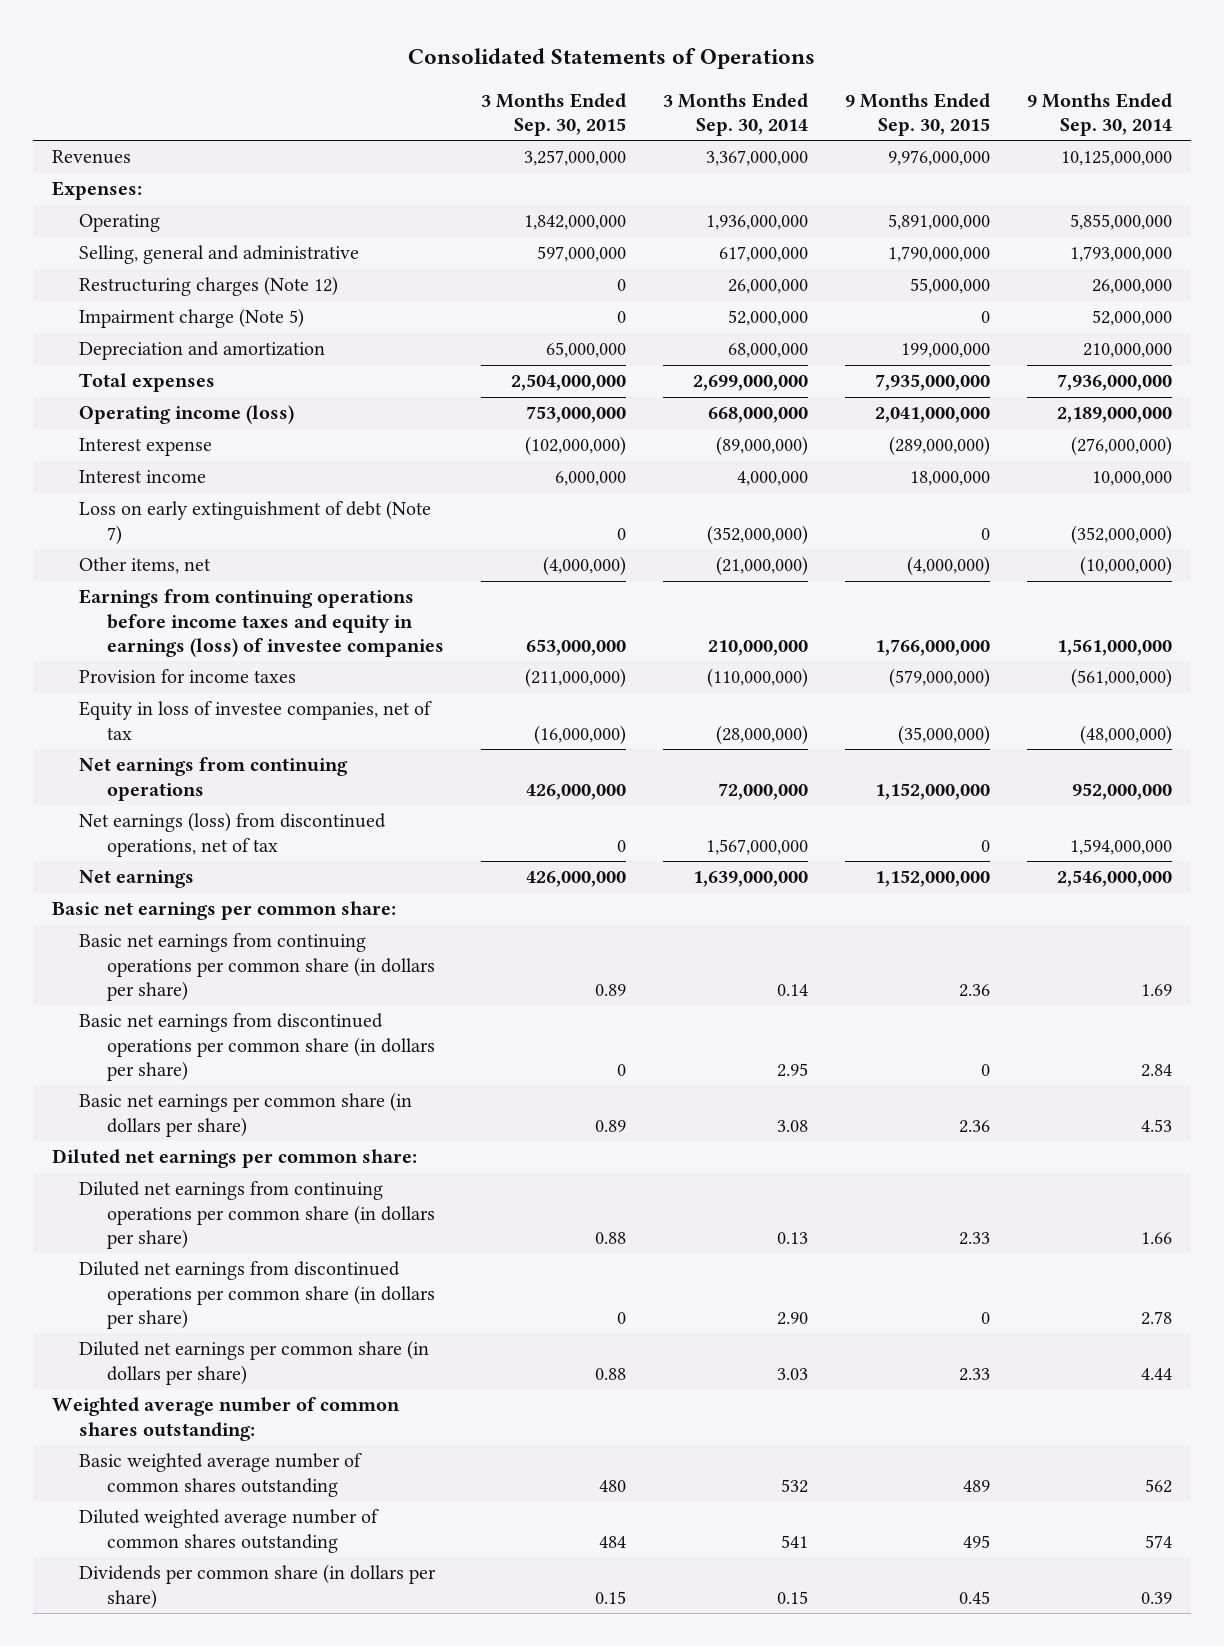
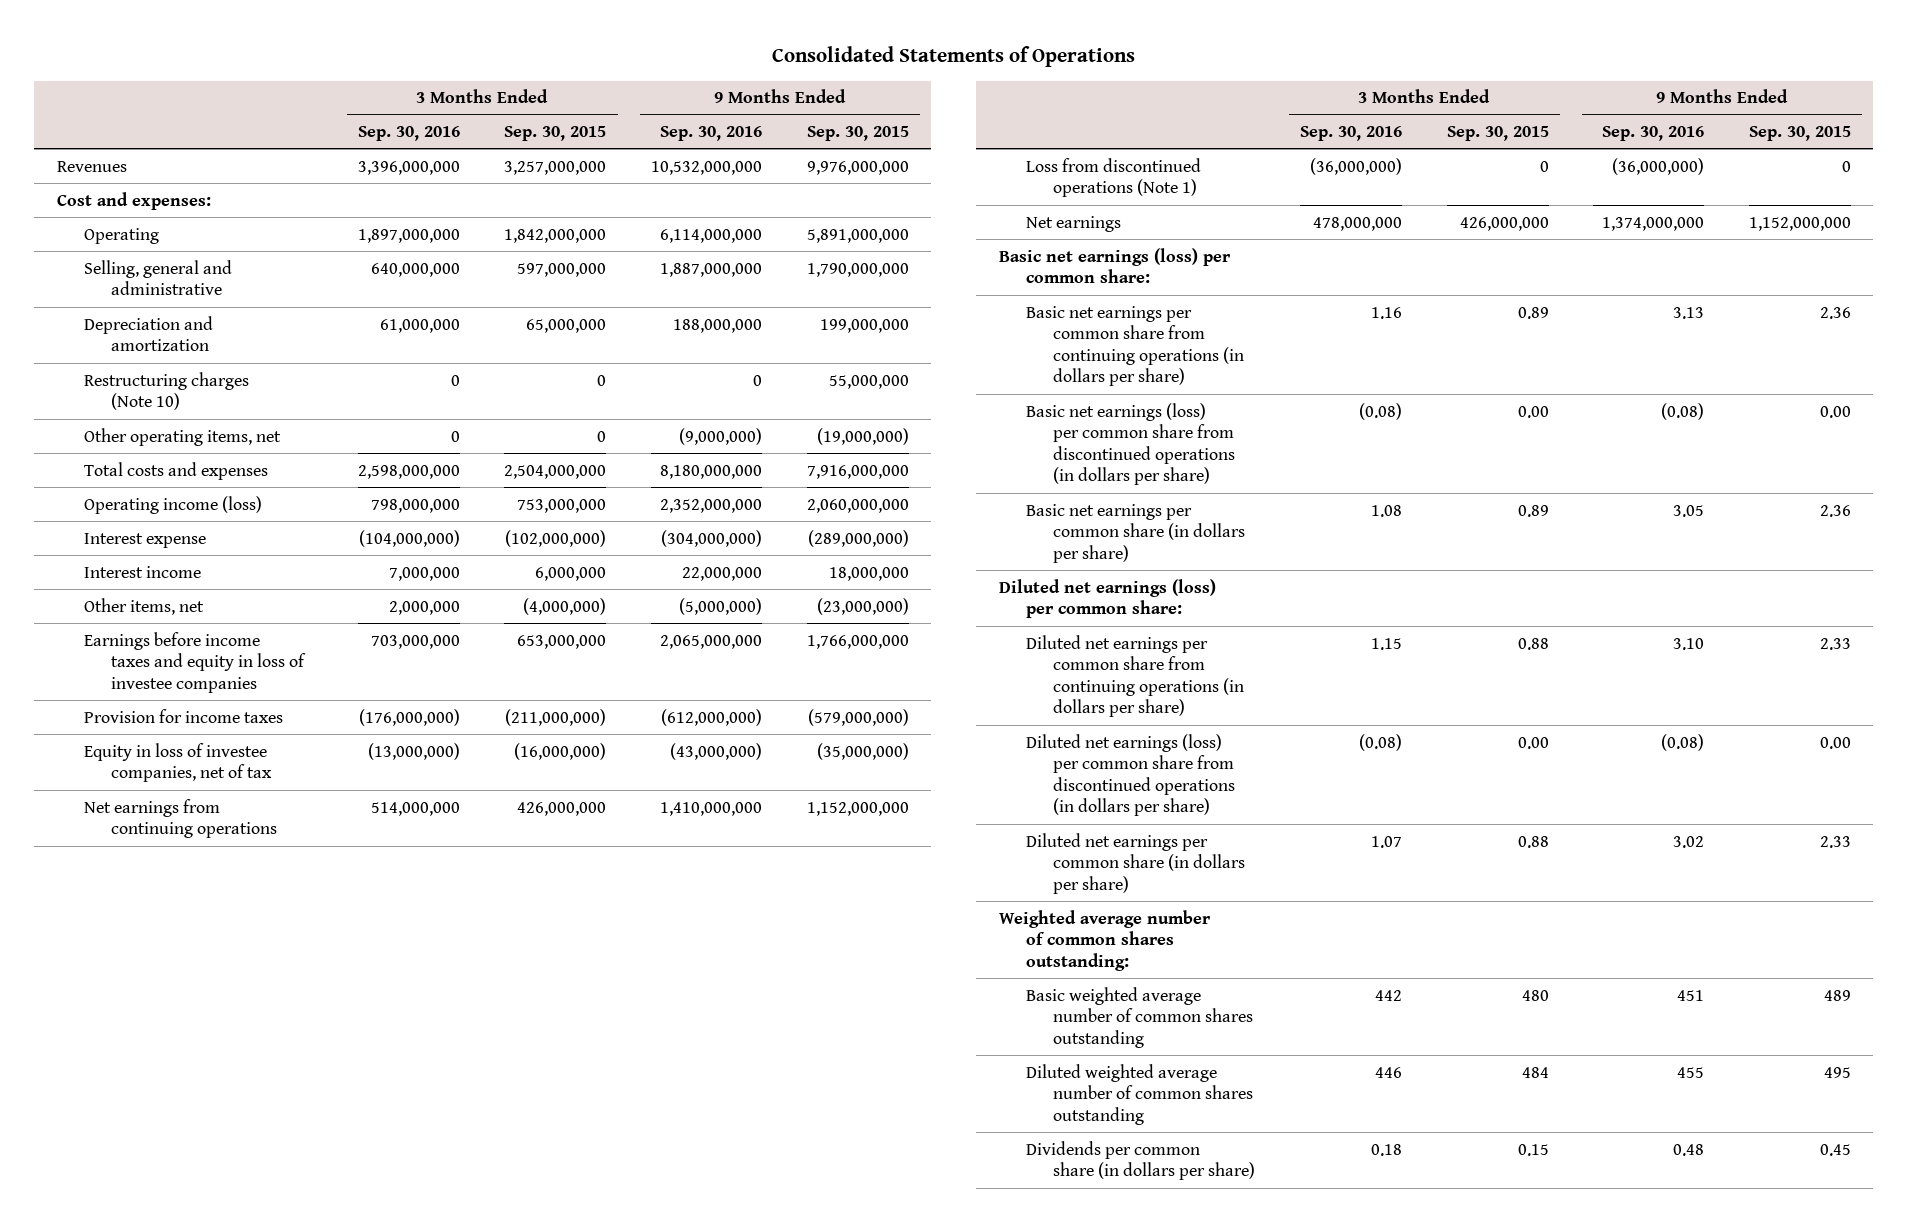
[663,92,809,136] 3 Months Ended Sep. 30, 2014 -> none
[1027,92,1173,136] 9 Months Ended Sep. 30, 2014 -> none
none -> [357,126,460,142] Sep. 30, 2016
none -> [660,126,763,142] Sep. 30, 2016
[51,181,142,201] Expenses: -> [56,191,211,210] Cost and expenses:
[79,276,339,297] Restructuring charges (Note 12) -> none
[79,308,305,329] Impairment charge (Note 5) -> none
none -> [83,371,249,411] Restructuring charges (Note 10)
none -> [83,427,281,446] Other operating items, net
[79,373,216,393] Total expenses -> [83,461,268,480] Total costs and expenses
[875,374,991,392] 7,935,000,000 -> [806,464,909,479] 7,916,000,000
[875,407,991,424] 2,041,000,000 -> [806,498,909,513] 2,060,000,000
[79,500,432,545] Loss on early extinguishment of debt (Note 7) -> none
[907,556,991,577] (4,000,000) -> [816,597,909,615] (23,000,000)
[79,589,444,657] Earnings from continuing operations before income taxes and equity in earnings (loss) of investee companies -> [83,631,307,693] Earnings before income taxes and equity in loss of investee companies
[79,812,387,857] Net earnings (loss) from discontinued operations, net of tax -> [1025,157,1201,198] Loss from discontinued operations (Note 1)
[51,901,396,921] Basic net earnings per common share: -> [998,247,1231,284] Basic net earnings (loss) per common share:
[79,933,435,1001] Basic net earnings from continuing operations per common share (in dollars per share) -> [1025,305,1245,387] Basic net earnings per common share from continuing operations (in dollars per share)
[79,1013,435,1081] Basic net earnings from discontinued operations per common share (in dollars per share) -> [1025,402,1236,486] Basic net earnings (loss) per common share from discontinued operations (in dollars per share)
[616,1063,626,1076] 0 -> [1517,405,1549,418] 0.00
[981,1063,991,1076] 0 -> [1819,405,1851,418] 0.00
[51,1149,417,1169] Diluted net earnings per common share: -> [998,578,1216,619] Diluted net earnings (loss) per common share:
[79,1181,435,1249] Diluted net earnings from continuing operations per common share (in dollars per share) -> [1025,634,1245,718] Diluted net earnings per common share from continuing operations (in dollars per share)
[79,1261,435,1329] Diluted net earnings from discontinued operations per common share (in dollars per share) -> [1025,733,1236,817] Diluted net earnings (loss) per common share from discontinued operations (in dollars per share)
[616,1311,626,1324] 0 -> [1517,736,1549,749] 0.00
[981,1311,991,1324] 0 -> [1819,736,1851,749] 0.00

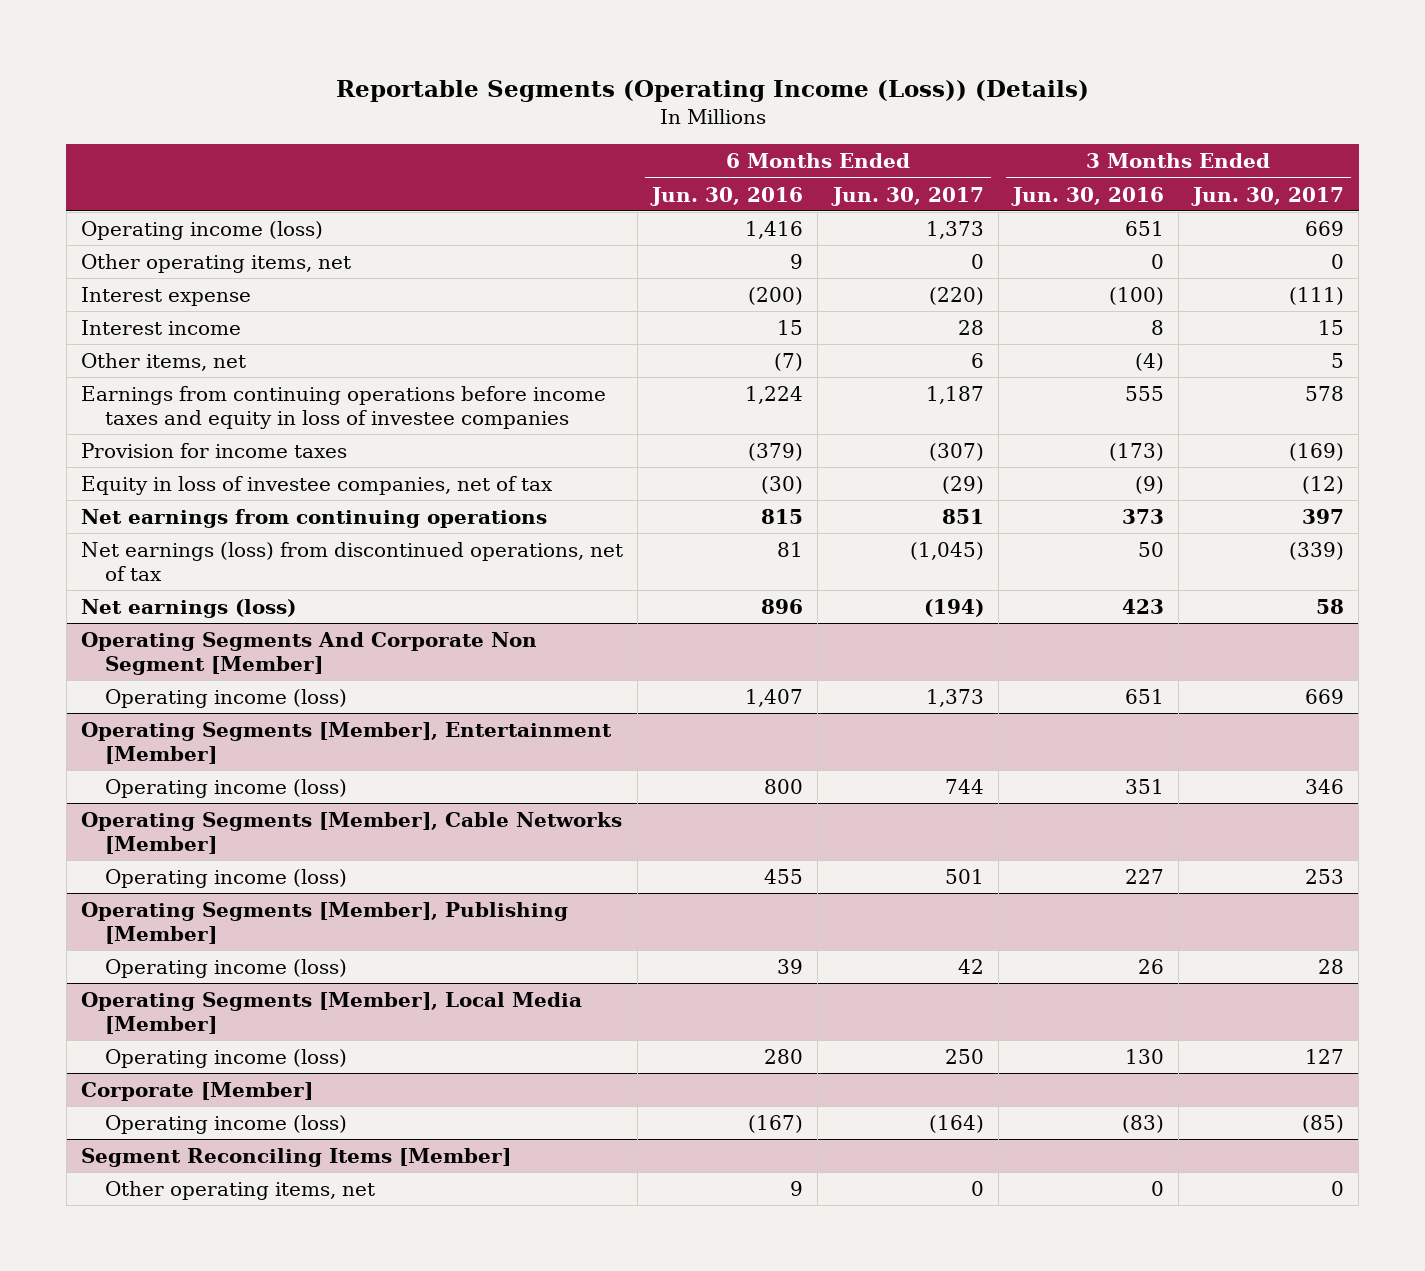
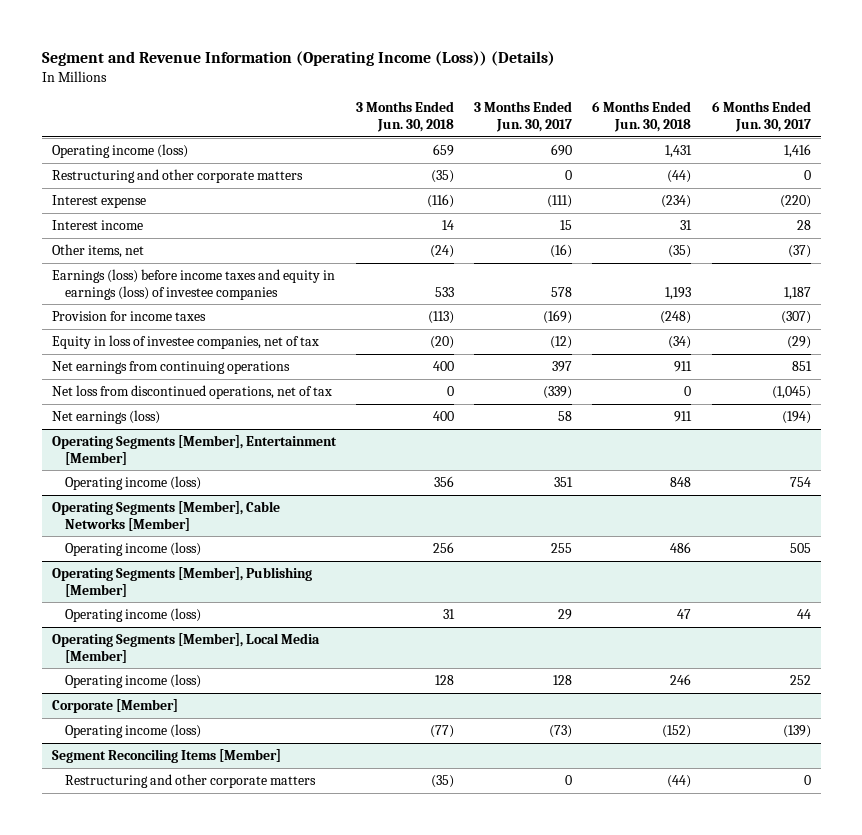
[335,80,1089,103] Reportable Segments (Operating Income (Loss)) (Details) -> [41,51,555,67] Segment and Revenue Information (Operating Income (Loss)) (Details)
[650,186,804,206] Jun. 30, 2016 -> none
[1010,186,1164,206] Jun. 30, 2016 -> none
none -> [355,101,454,133] 3 Months Ended Jun. 30, 2018
none -> [592,101,692,133] 6 Months Ended Jun. 30, 2018
[80,253,351,273] Other operating items, net -> none
[925,220,984,239] 1,373 -> [783,143,811,158] 1,416
[1305,220,1345,236] 669 -> [551,143,573,156] 690
none -> [51,168,303,183] Restructuring and other corporate matters
[970,352,984,368] 6 -> [787,244,811,258] (37)
[1331,352,1345,368] 5 -> [550,243,573,258] (16)
[80,385,606,429] Earnings from continuing operations before income taxes and equity in loss of investee companies -> [51,268,335,300] Earnings (loss) before income taxes and equity in earnings (loss) of investee companies
[80,541,623,581] Net earnings (loss) from discontinued operations, net of tax -> [51,384,332,399] Net loss from discontinued operations, net of tax
[80,631,537,675] Operating Segments And Corporate Non Segment [Member] -> none
[104,688,347,708] Operating income (loss) -> none
[944,778,984,794] 744 -> [789,476,811,487] 754
[1305,778,1345,794] 346 -> [554,476,574,487] 351
[944,868,984,884] 501 -> [789,542,811,553] 505
[1305,868,1345,884] 253 -> [551,542,573,553] 255
[957,958,984,974] 42 -> [796,608,811,619] 44
[1318,958,1345,974] 28 -> [558,608,573,620] 29
[944,1048,984,1064] 250 -> [789,674,811,685] 252
[1305,1048,1345,1064] 127 -> [553,674,573,685] 128
[928,1114,984,1133] (164) -> [782,724,811,738] (139)
[1302,1114,1345,1133] (85) -> [549,724,573,738] (73)
[104,1180,375,1200] Other operating items, net -> none
none -> [65,773,317,788] Restructuring and other corporate matters

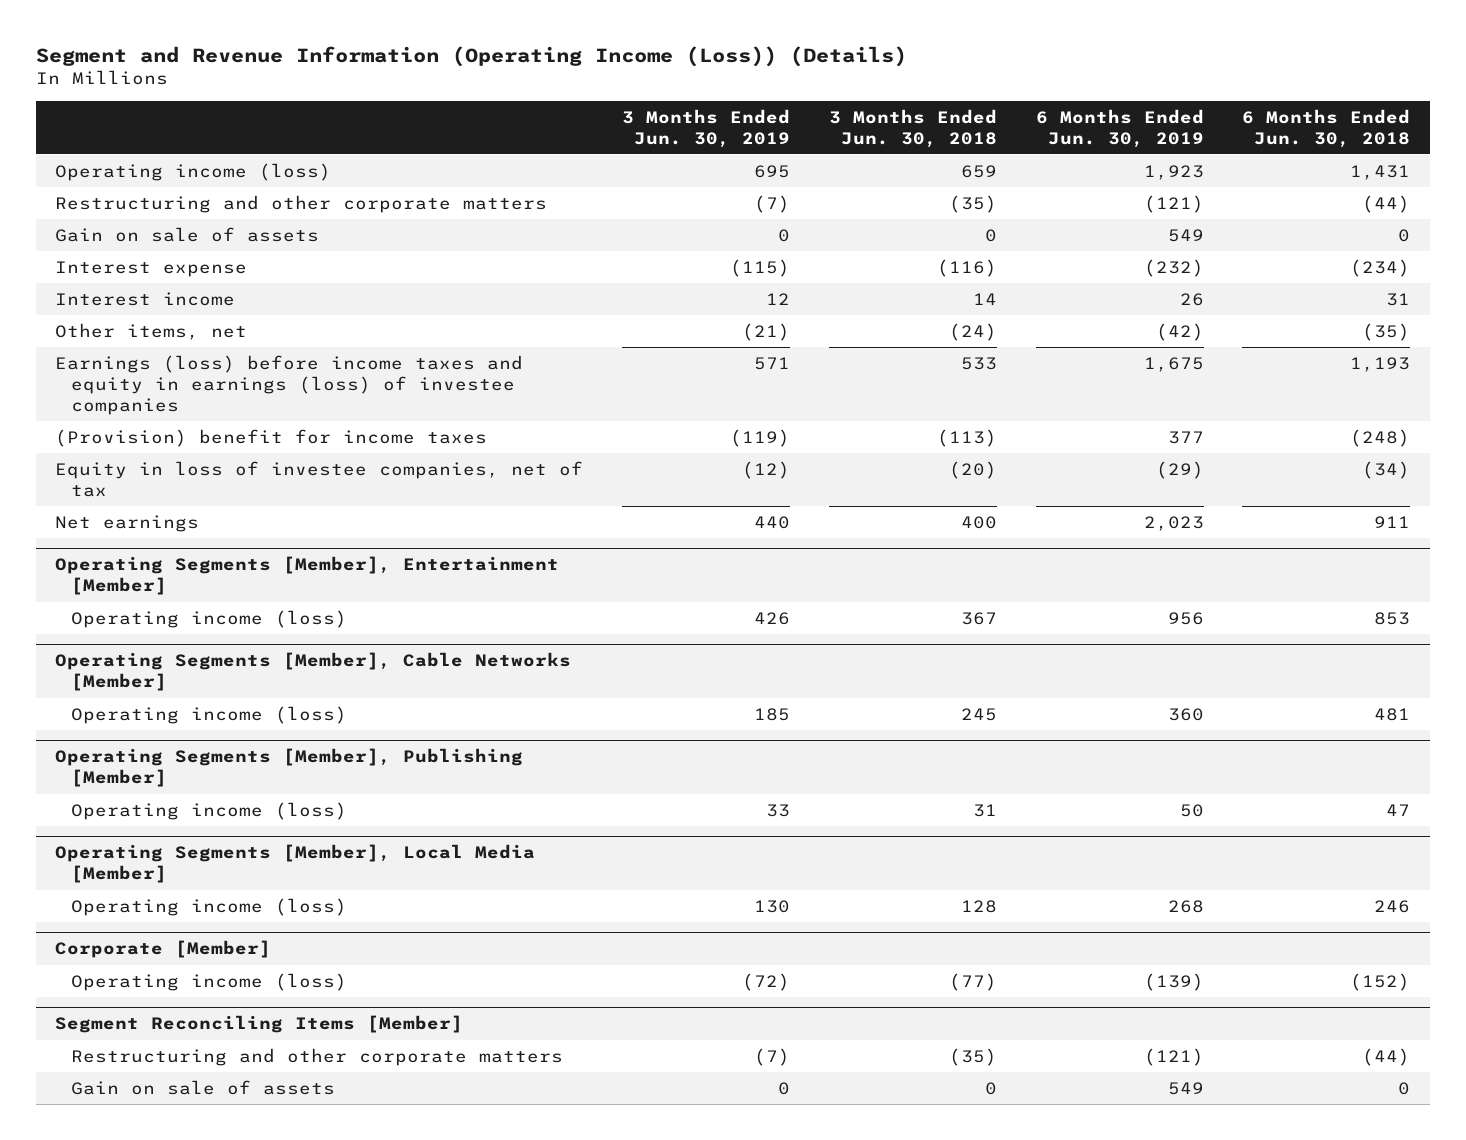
[474,101,573,133] 3 Months Ended Jun. 30, 2017 -> none
[711,101,811,133] 6 Months Ended Jun. 30, 2017 -> none
none -> [622,108,791,148] 3 Months Ended Jun. 30, 2019
none -> [1035,108,1204,148] 6 Months Ended Jun. 30, 2019
none -> [55,226,320,242] Gain on sale of assets
[51,310,206,321] Provision for income taxes -> [55,428,488,447] (Provision) benefit for income taxes
[51,360,290,374] Net earnings from continuing operations -> none
[51,384,332,399] Net loss from discontinued operations, net of tax -> none
[51,409,160,424] Net earnings (loss) -> [55,514,200,532] Net earnings
[433,475,454,487] 356 -> [960,611,997,625] 367
[670,476,692,487] 848 -> [1374,611,1411,625] 853
[432,541,454,553] 256 -> [960,707,997,721] 245
[670,541,692,553] 486 -> [1374,707,1411,721] 481
none -> [71,1079,336,1095] Gain on sale of assets

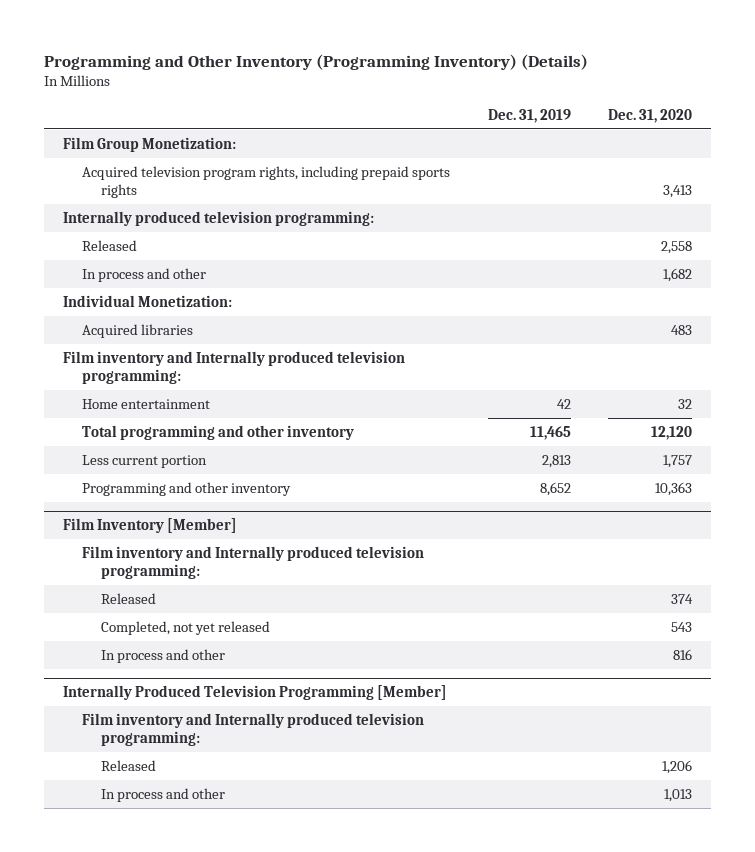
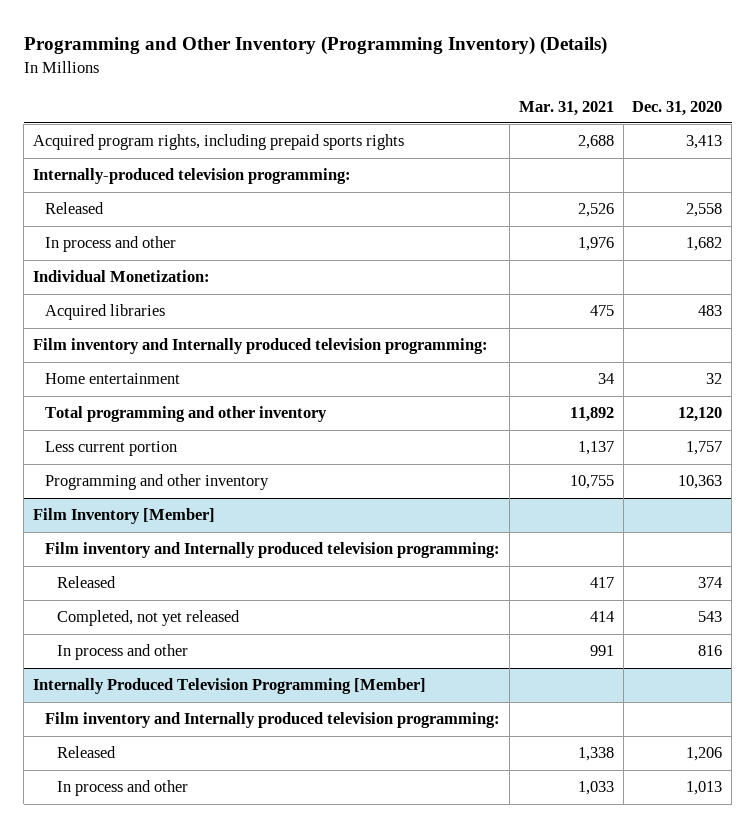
[487,108,571,123] Dec. 31, 2019 -> none
none -> [518,100,614,116] Mar. 31, 2021
[62,136,236,152] Film Group Monetization: -> none
[82,165,451,199] Acquired television program rights, including prepaid sports rights -> [33,134,405,151] Acquired program rights, including prepaid sports rights
[62,210,374,226] Internally produced television programming: -> [33,168,352,185] Internally-produced television programming:

